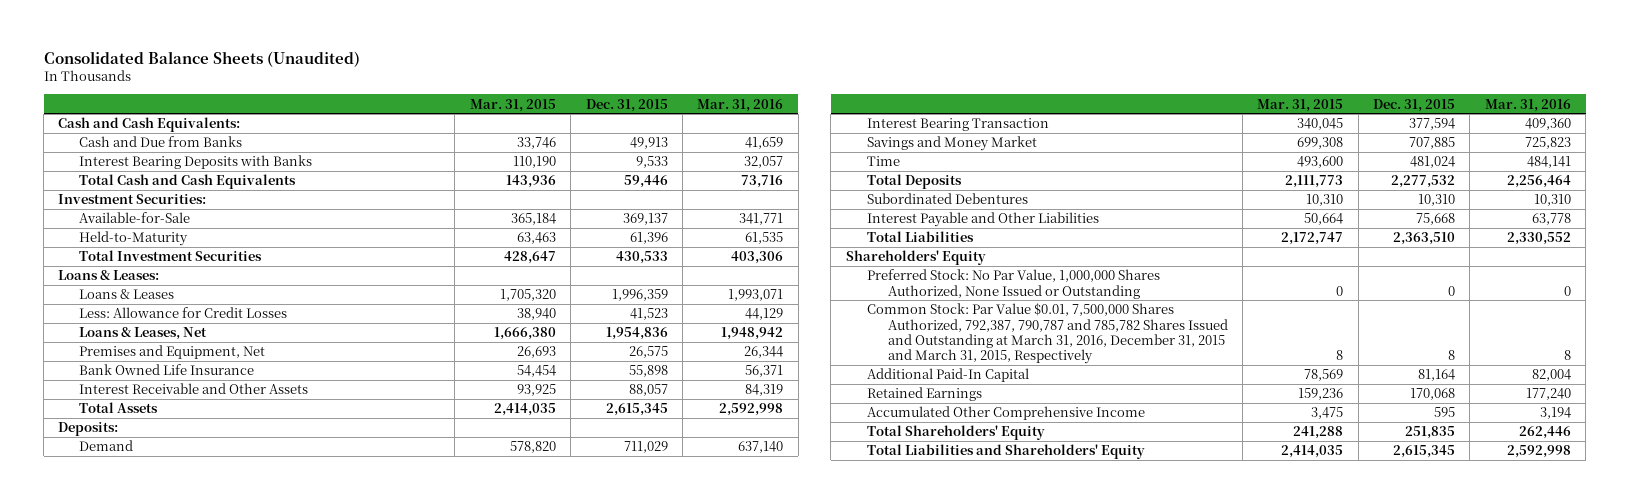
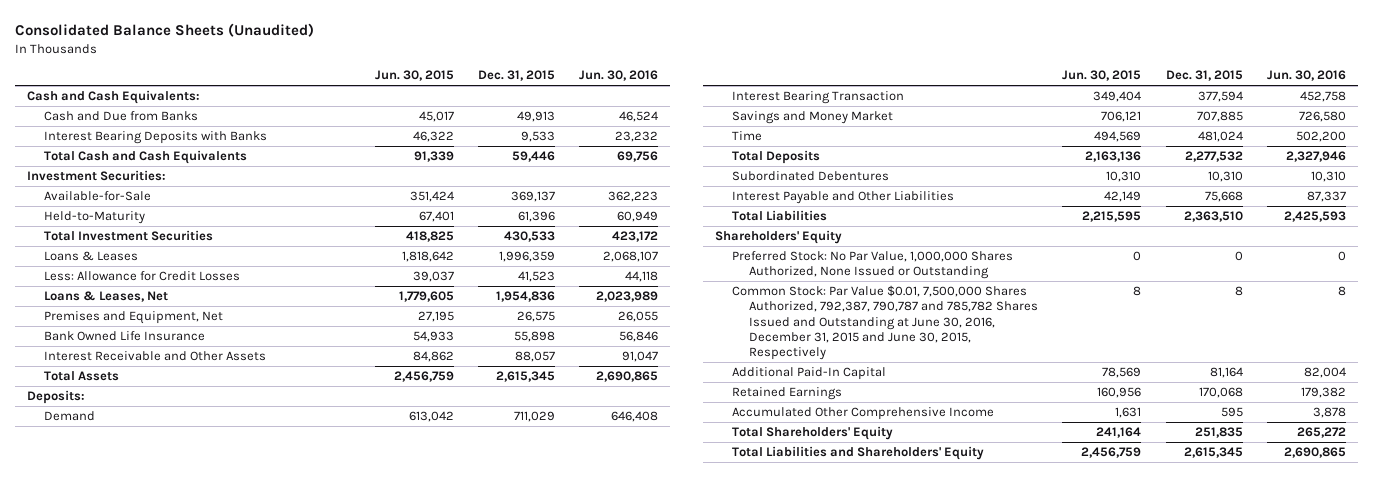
[469,98,556,112] Mar. 31, 2015 -> none
[697,98,784,112] Mar. 31, 2016 -> none
none -> [374,70,454,82] Jun. 30, 2015
none -> [579,70,659,82] Jun. 30, 2016
[58,270,160,281] Loans & Leases: -> none
[866,303,1228,365] Common Stock: Par Value $0.01, 7,500,000 Shares Authorized, 792,387, 790,787 and 785,782 Shares Issued and Outstanding at March 31, 2016, December 31, 2015 and March 31, 2015, Respectively -> [731,284,1039,361] Common Stock: Par Value $0.01, 7,500,000 Shares Authorized, 792,387, 790,787 and 785,782 Shares Issued and Outstanding at June 30, 2016, December 31, 2015 and June 30, 2015, Respectively

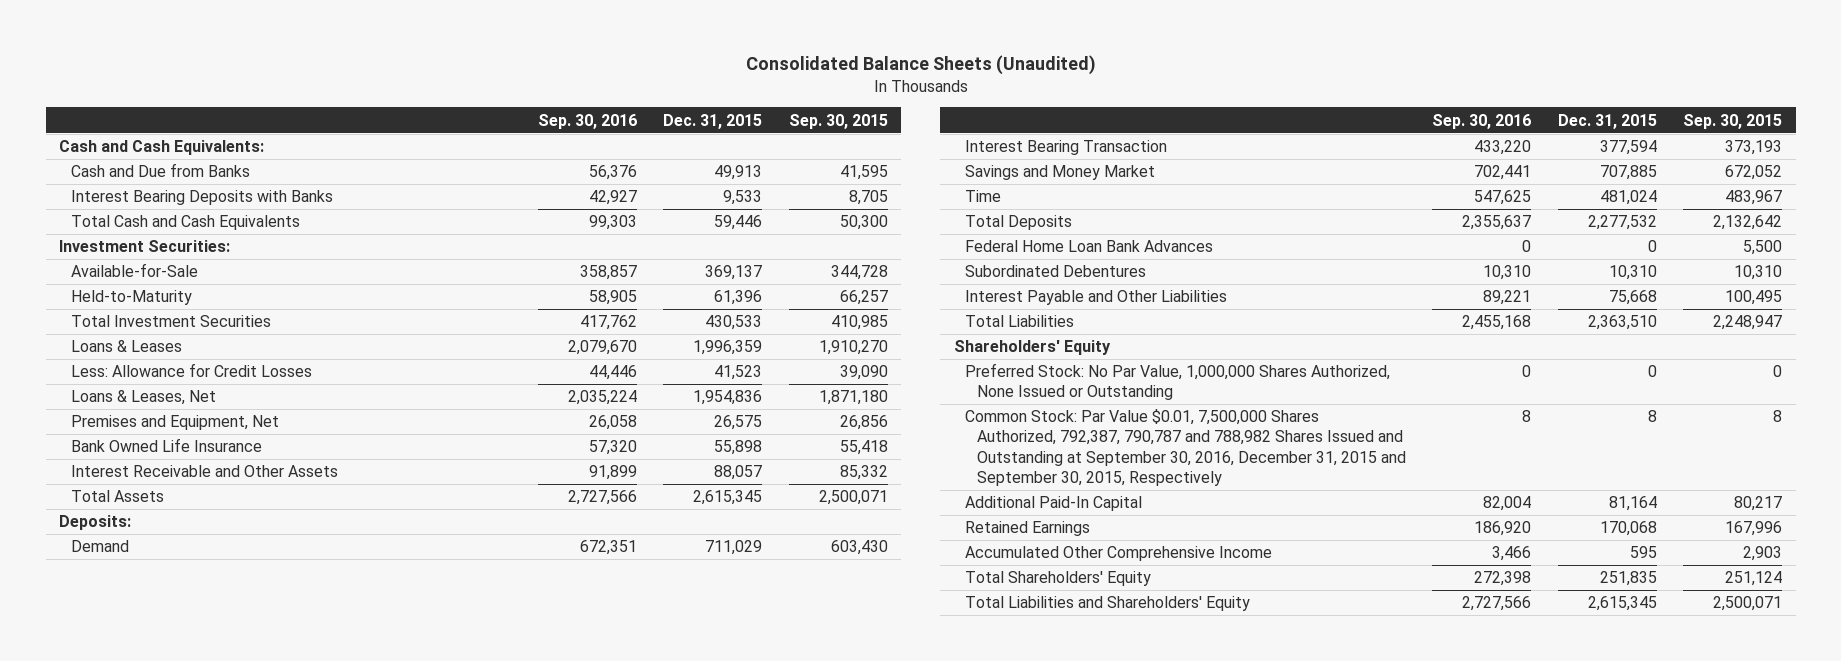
[374,70,454,82] Jun. 30, 2015 -> none
[579,70,659,82] Jun. 30, 2016 -> none
none -> [537,113,637,129] Sep. 30, 2016
none -> [788,113,888,129] Sep. 30, 2015
none -> [965,240,1214,253] Federal Home Loan Bank Advances
[731,284,1039,361] Common Stock: Par Value $0.01, 7,500,000 Shares Authorized, 792,387, 790,787 and 785,782 Shares Issued and Outstanding at June 30, 2016, December 31, 2015 and June 30, 2015, Respectively -> [965,409,1406,486] Common Stock: Par Value $0.01, 7,500,000 Shares Authorized, 792,387, 790,787 and 788,982 Shares Issued and Outstanding at September 30, 2016, December 31, 2015 and September 30, 2015, Respectively

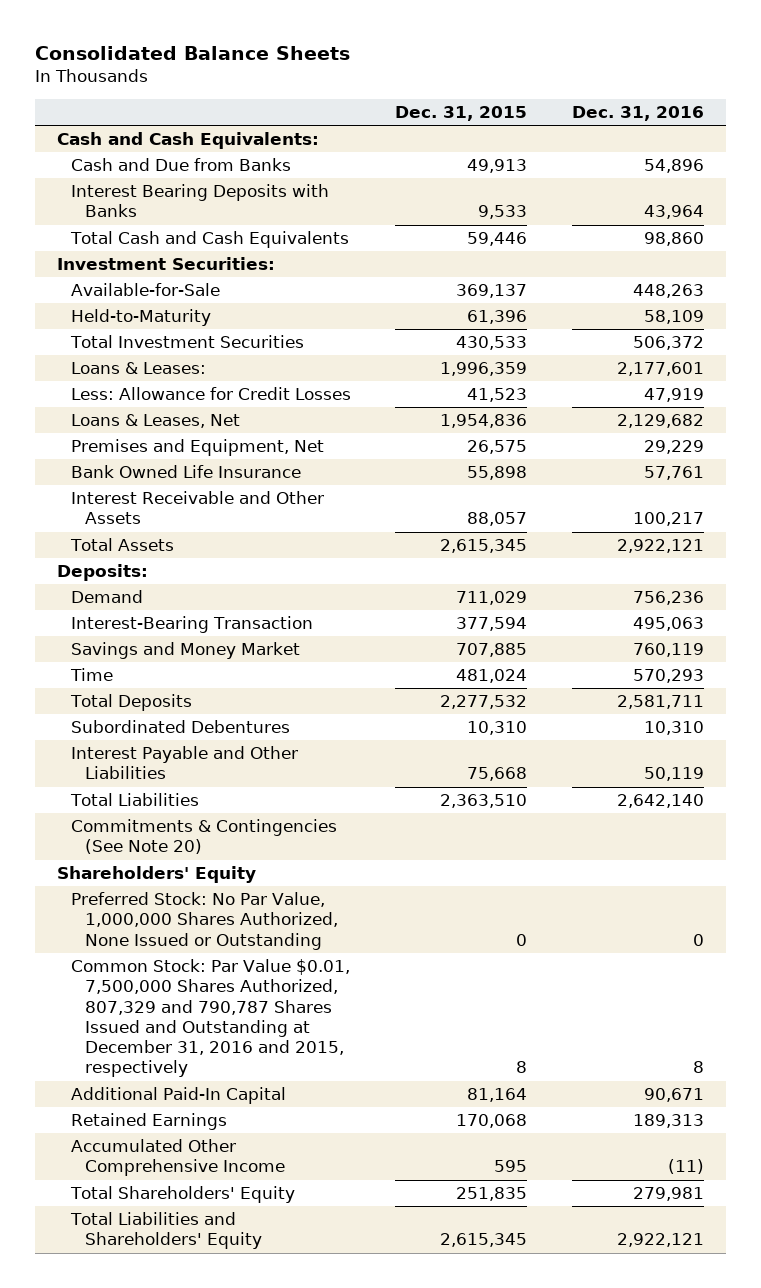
[745,55,1096,76] Consolidated Balance Sheets (Unaudited) -> [34,46,350,61] Consolidated Balance Sheets
[537,113,637,129] Sep. 30, 2016 -> none
[788,113,888,129] Sep. 30, 2015 -> none
none -> [571,105,704,121] Dec. 31, 2016
[70,340,182,353] Loans & Leases -> [70,362,206,375] Loans & Leases:
[965,140,1168,156] Interest Bearing Transaction -> [70,616,313,634] Interest-Bearing Transaction
[965,240,1214,253] Federal Home Loan Bank Advances -> none
none -> [70,819,337,855] Commitments & Contingencies (See Note 20)
[965,409,1406,486] Common Stock: Par Value $0.01, 7,500,000 Shares Authorized, 792,387, 790,787 and 788,982 Shares Issued and Outstanding at September 30, 2016, December 31, 2015 and September 30, 2015, Respectively -> [70,959,350,1078] Common Stock: Par Value $0.01, 7,500,000 Shares Authorized, 807,329 and 790,787 Shares Issued and Outstanding at December 31, 2016 and 2015, respectively

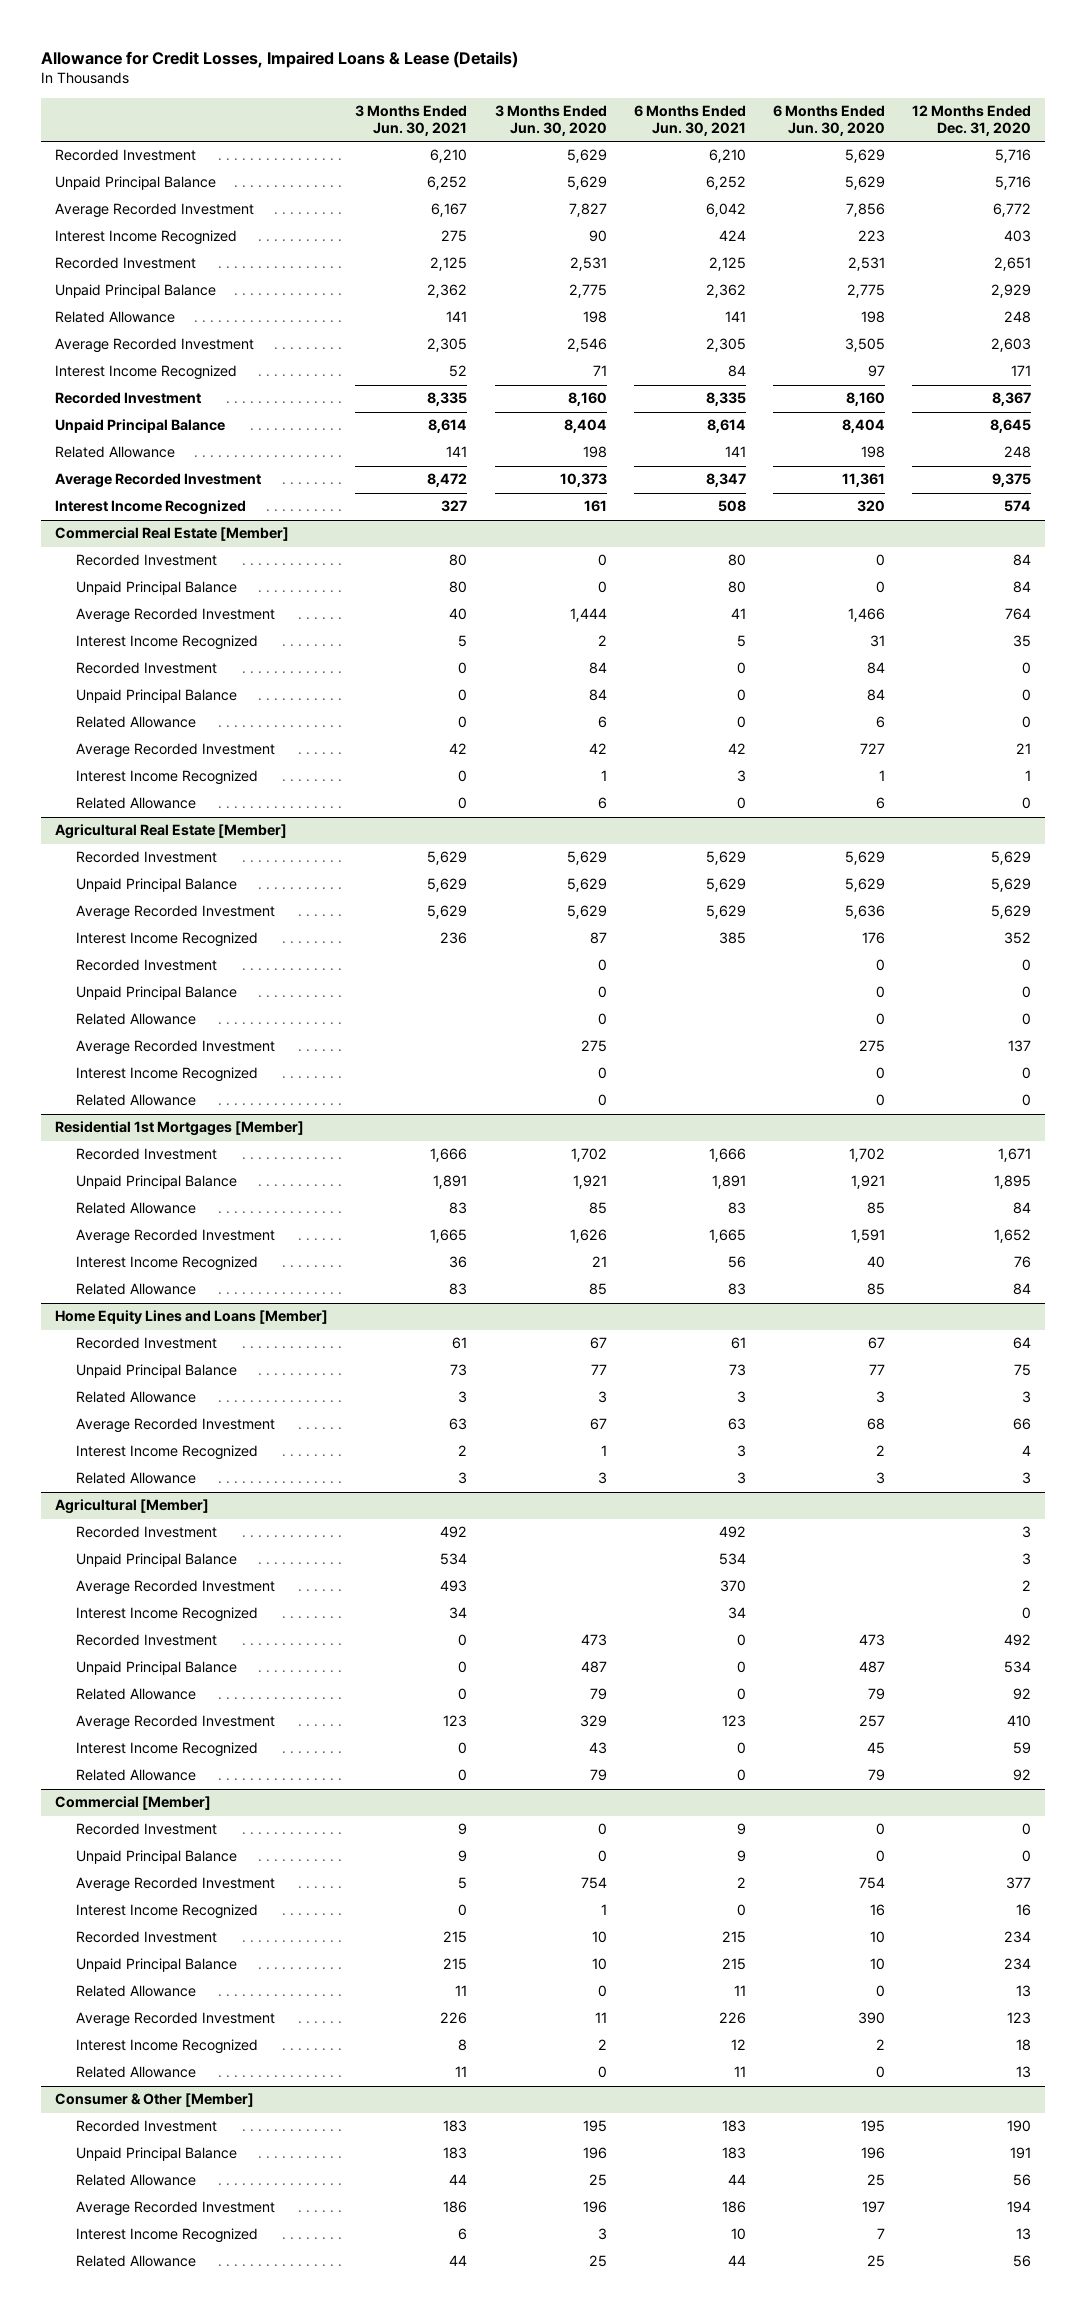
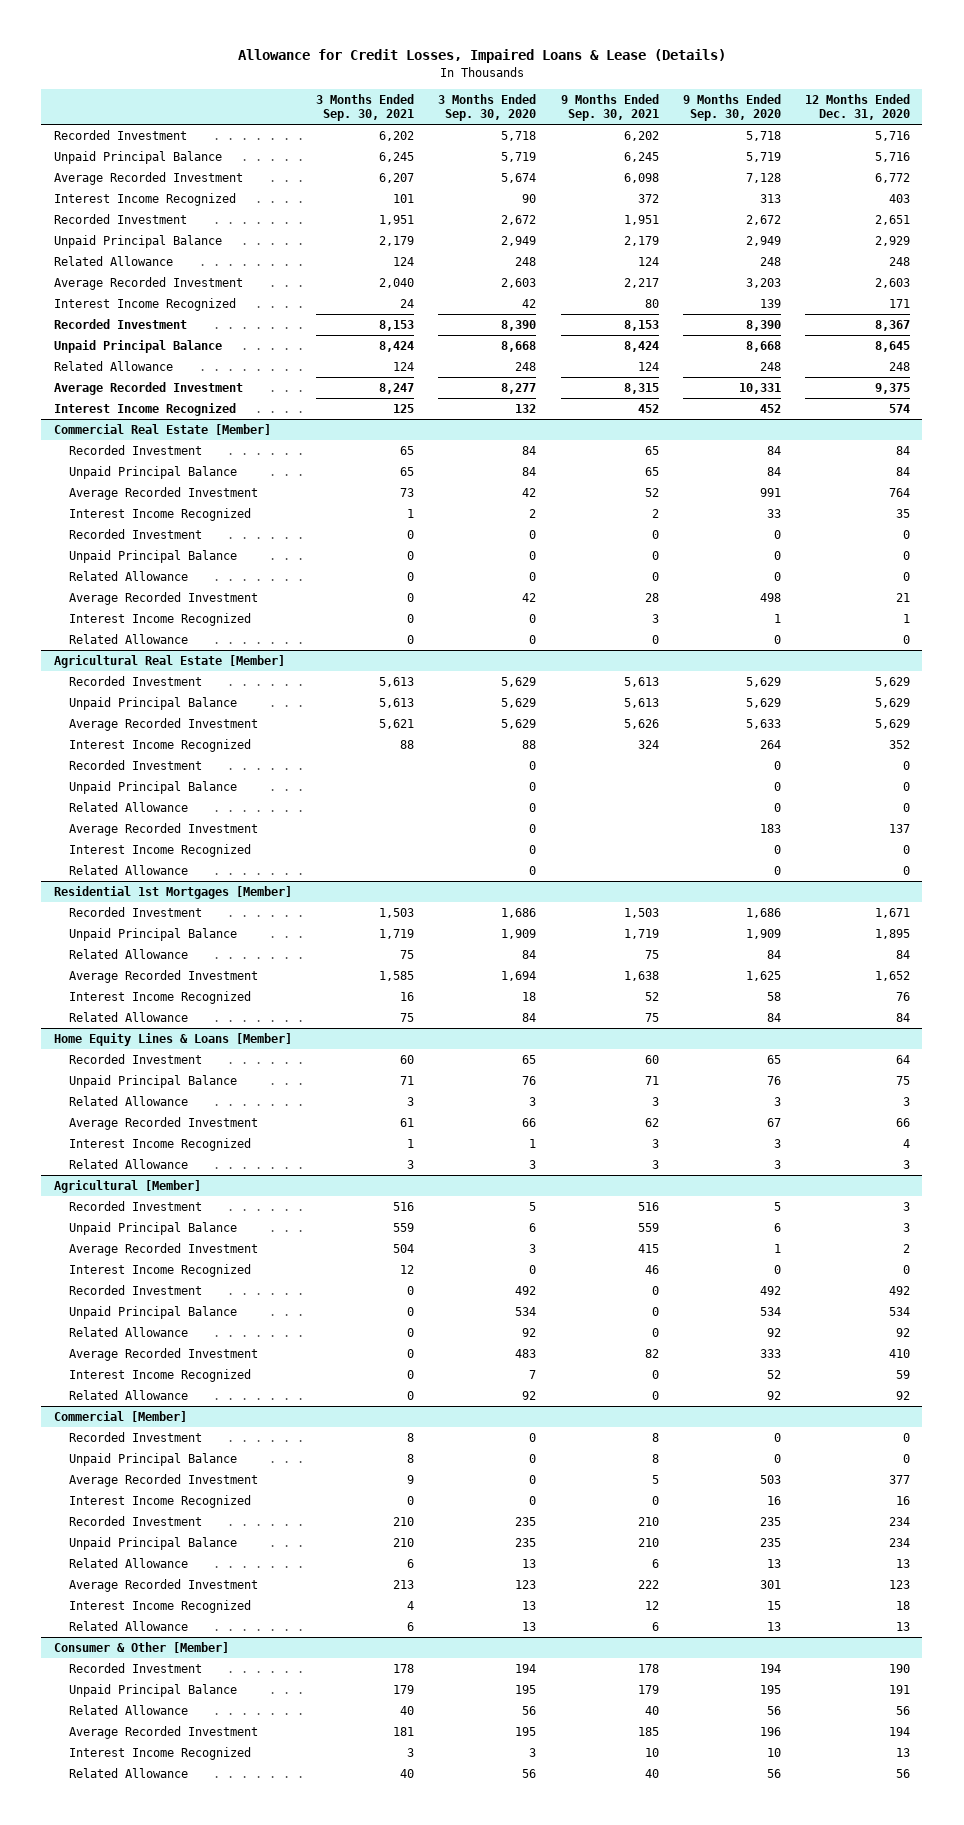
[355,105,468,136] 3 Months Ended Jun. 30, 2021 -> none
[494,105,607,136] 3 Months Ended Jun. 30, 2020 -> none
[633,105,746,136] 6 Months Ended Jun. 30, 2021 -> none
[773,105,886,136] 6 Months Ended Jun. 30, 2020 -> none
none -> [315,93,414,122] 3 Months Ended Sep. 30, 2021
none -> [438,93,537,122] 3 Months Ended Sep. 30, 2020
none -> [560,93,659,122] 9 Months Ended Sep. 30, 2021
none -> [682,93,781,122] 9 Months Ended Sep. 30, 2020
[54,1310,328,1325] Home Equity Lines and Loans [Member] -> [53,1032,292,1046] Home Equity Lines & Loans [Member]

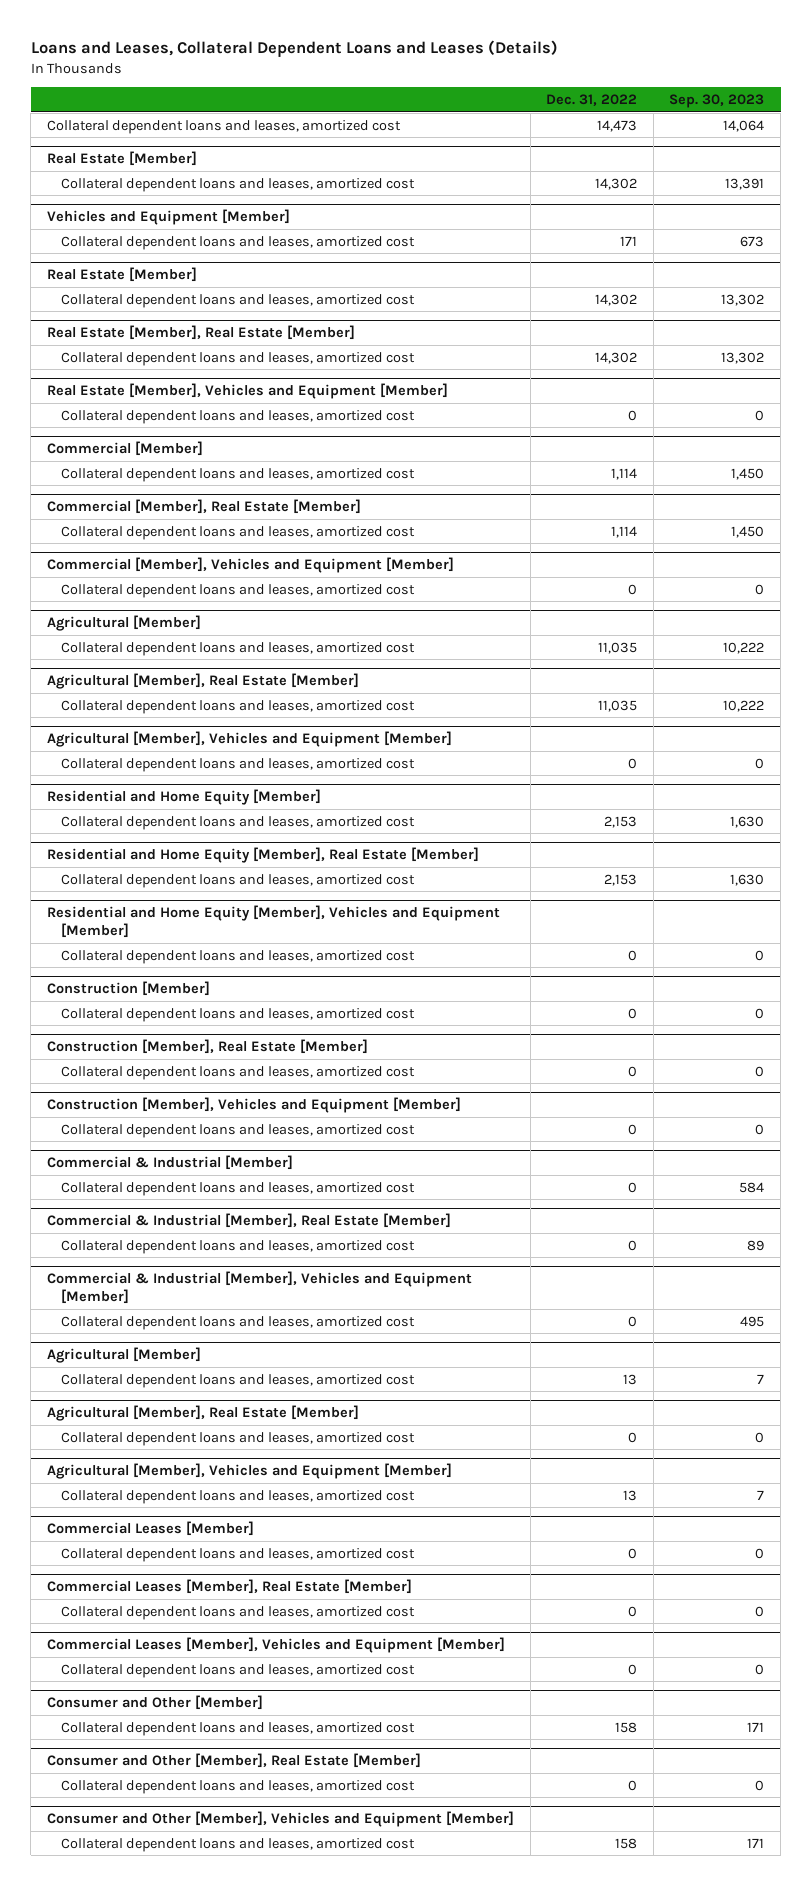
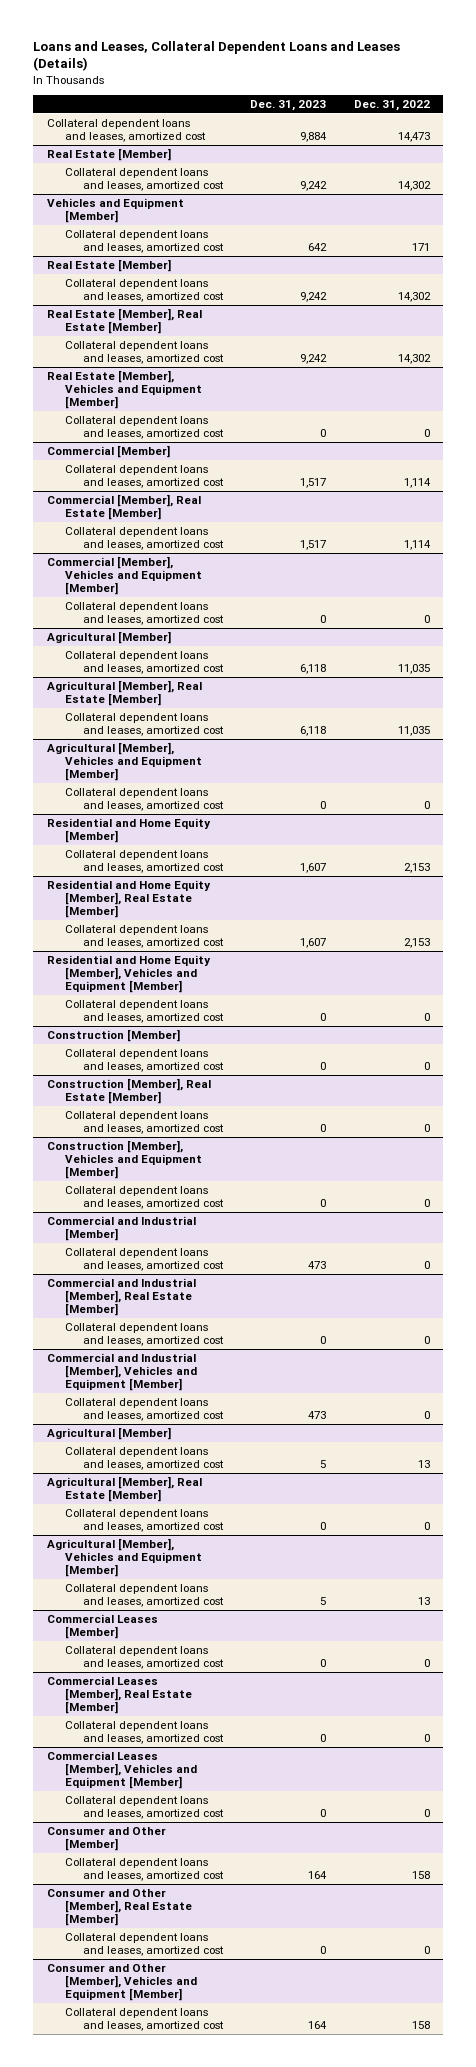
[669,94,765,109] Sep. 30, 2023 -> none
none -> [250,100,327,112] Dec. 31, 2023
[46,1154,293,1170] Commercial & Industrial [Member] -> [46,1215,196,1242] Commercial and Industrial [Member]
[46,1212,451,1228] Commercial & Industrial [Member], Real Estate [Member] -> [46,1277,196,1317] Commercial and Industrial [Member], Real Estate [Member]
[46,1270,472,1305] Commercial & Industrial [Member], Vehicles and Equipment [Member] -> [46,1352,197,1392] Commercial and Industrial [Member], Vehicles and Equipment [Member]

